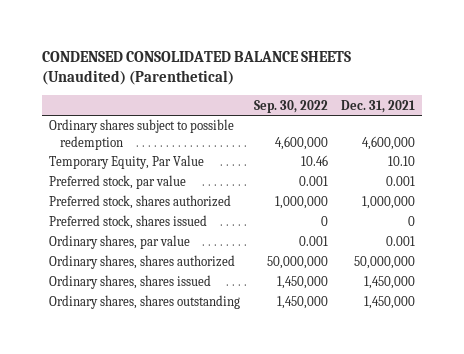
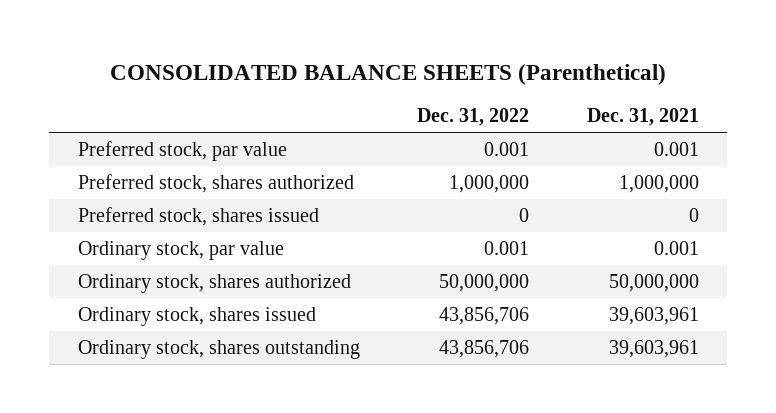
[42,51,352,86] CONDENSED CONSOLIDATED BALANCE SHEETS (Unaudited) (Parenthetical) -> [110,63,667,85] CONSOLIDATED BALANCE SHEETS (Parenthetical)
[253,99,328,113] Sep. 30, 2022 -> none
none -> [417,108,530,127] Dec. 31, 2022
[49,119,235,150] Ordinary shares subject to possible redemption -> none
[49,155,205,170] Temporary Equity, Par Value -> none
[49,235,191,250] Ordinary shares, par value -> [77,240,284,260] Ordinary stock, par value
[49,255,236,270] Ordinary shares, shares authorized -> [77,273,351,293] Ordinary stock, shares authorized
[49,275,212,290] Ordinary shares, shares issued -> [77,306,316,326] Ordinary stock, shares issued
[364,276,416,290] 1,450,000 -> [608,306,699,325] 39,603,961
[49,295,241,310] Ordinary shares, shares outstanding -> [77,339,360,359] Ordinary stock, shares outstanding
[364,296,416,310] 1,450,000 -> [608,339,699,358] 39,603,961

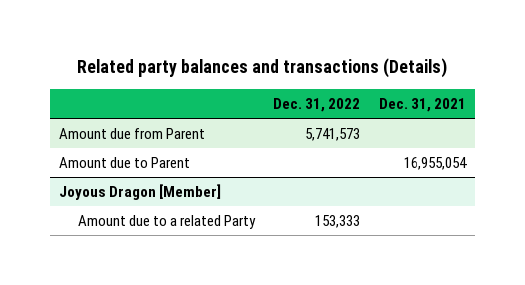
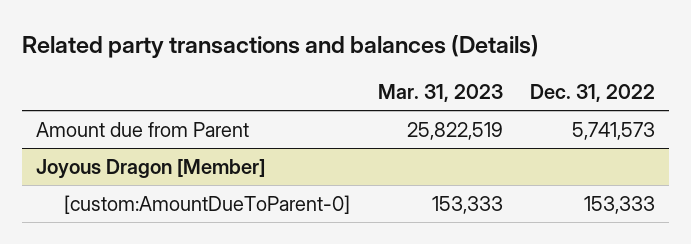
[77,58,448,79] Related party balances and transactions (Details) -> [21,35,539,59] Related party transactions and balances (Details)
[378,97,466,112] Dec. 31, 2021 -> none
none -> [377,84,503,103] Mar. 31, 2023
[59,157,191,169] Amount due to Parent -> none
[78,215,257,230] Amount due to a related Party -> [64,194,351,214] [custom:AmountDueToParent-0]

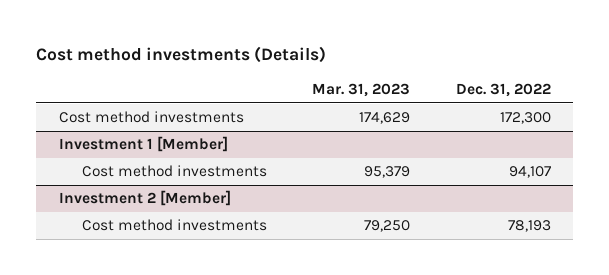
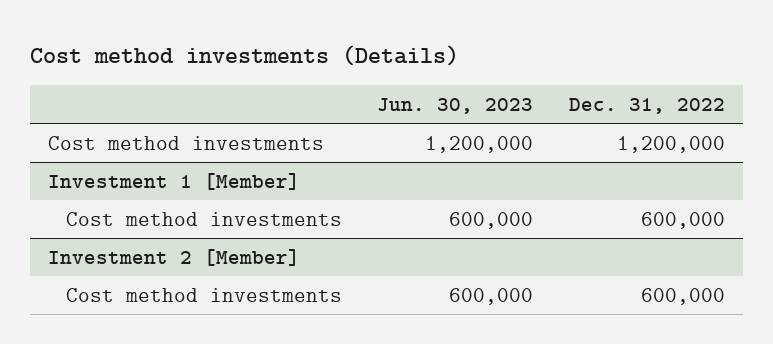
[312,82,411,97] Mar. 31, 2023 -> none
none -> [377,97,534,114] Jun. 30, 2023
[499,112,551,125] 172,300 -> [617,135,726,153] 1,200,000
[508,166,551,179] 94,107 -> [641,211,726,229] 600,000
[507,220,551,233] 78,193 -> [641,287,726,305] 600,000

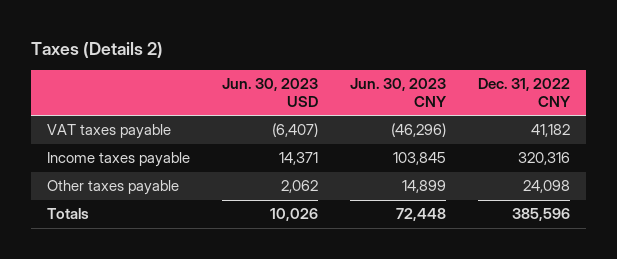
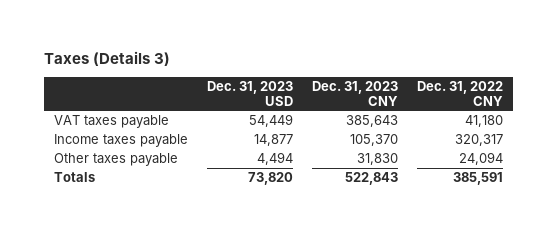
[31,41,164,58] Taxes (Details 2) -> [43,50,170,66] Taxes (Details 3)
[222,77,319,107] Jun. 30, 2023 USD -> none
[350,77,448,107] Jun. 30, 2023 CNY -> none
none -> [206,80,293,106] Dec. 31, 2023 USD
none -> [311,80,398,106] Dec. 31, 2023 CNY
[531,124,571,138] 41,182 -> [465,114,504,127] 41,180
[518,152,571,166] 320,316 -> [455,133,504,146] 320,317
[523,180,571,194] 24,098 -> [459,151,504,165] 24,094
[512,208,571,222] 385,596 -> [453,171,504,185] 385,591

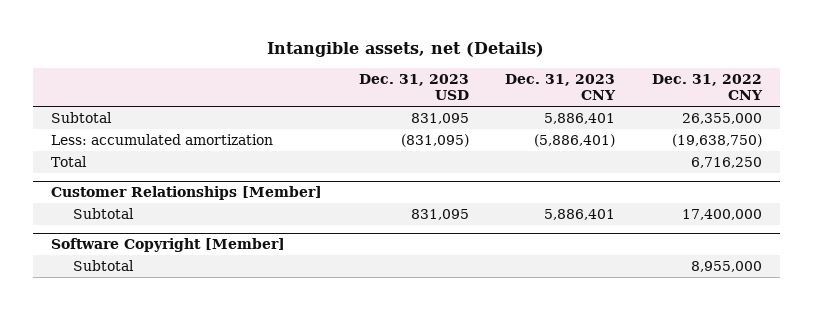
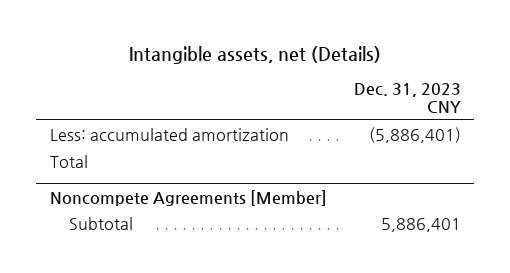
[358,73,469,100] Dec. 31, 2023 USD -> none
[651,73,763,100] Dec. 31, 2022 CNY -> none
[51,111,113,123] Subtotal -> none
[51,186,323,201] Customer Relationships [Member] -> none
none -> [49,189,327,206] Noncompete Agreements [Member]
[51,238,286,253] Software Copyright [Member] -> none
[72,259,134,271] Subtotal -> none

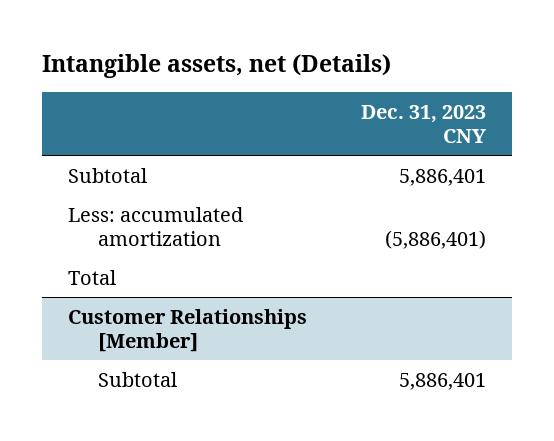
none -> [68,167,148,183] Subtotal
[49,189,327,206] Noncompete Agreements [Member] -> none
none -> [68,308,308,352] Customer Relationships [Member]

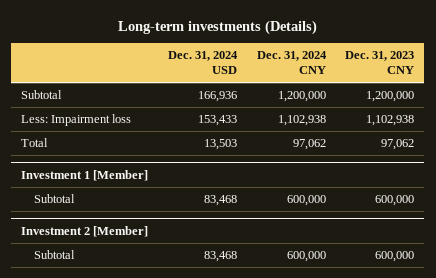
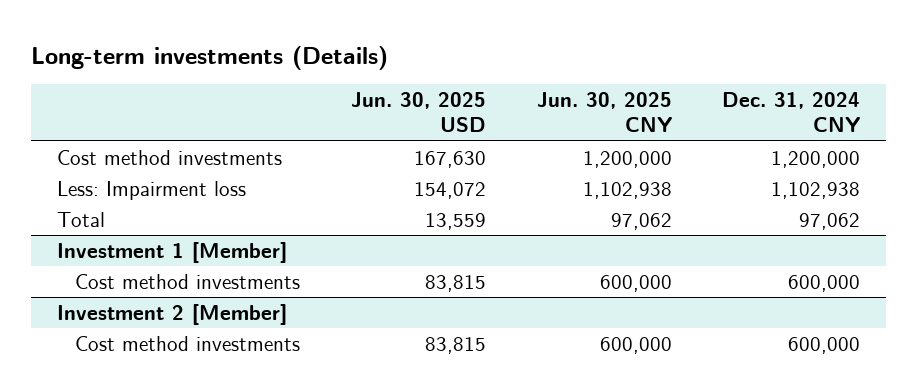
[167,51,238,75] Dec. 31, 2024 USD -> none
[345,51,415,75] Dec. 31, 2023 CNY -> none
none -> [350,92,486,133] Jun. 30, 2025 USD
none -> [536,92,672,133] Jun. 30, 2025 CNY
[21,90,63,100] Subtotal -> [56,149,282,165] Cost method investments
[34,194,76,204] Subtotal -> [74,273,300,289] Cost method investments
[34,250,76,260] Subtotal -> [74,335,300,351] Cost method investments

